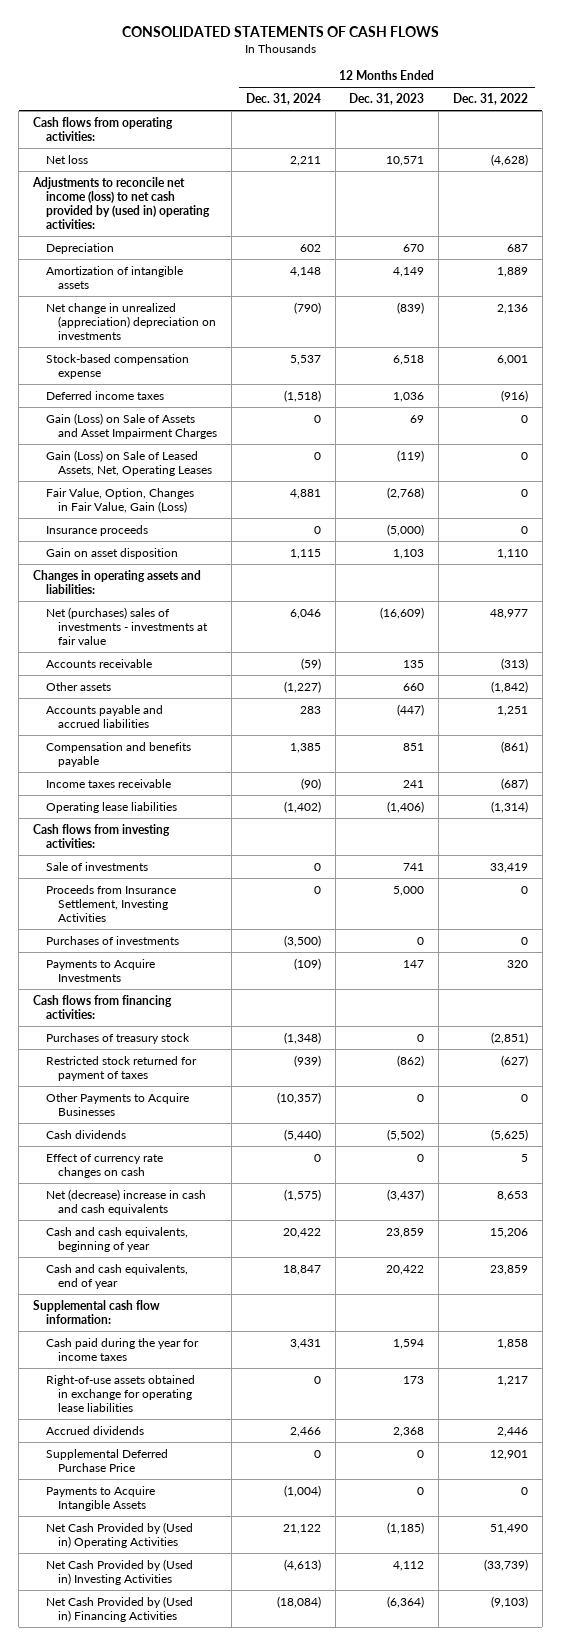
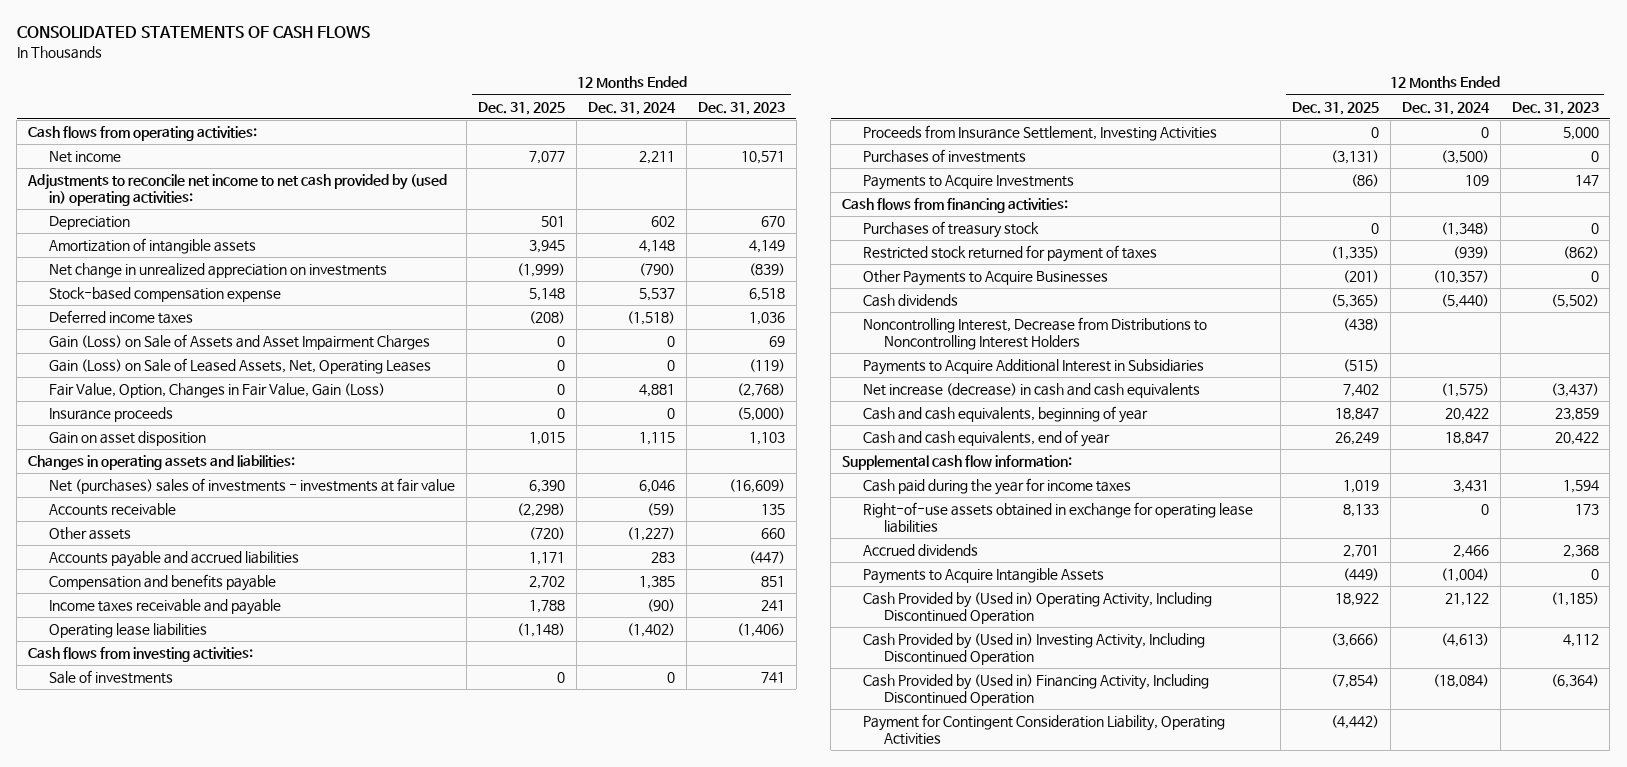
[452,92,528,105] Dec. 31, 2022 -> none
none -> [478,101,566,115] Dec. 31, 2025
[45,154,88,164] Net loss -> [49,151,122,164] Net income
[32,176,210,229] Adjustments to reconcile net income (loss) to net cash provided by (used in) operating activities: -> [27,174,448,207] Adjustments to reconcile net income to net cash provided by (used in) operating activities:
[45,302,217,340] Net change in unrealized (appreciation) depreciation on investments -> [49,263,388,279] Net change in unrealized appreciation on investments
[45,778,171,788] Income taxes receivable -> [49,599,282,616] Income taxes receivable and payable
[293,957,321,970] (109) -> [1464,175,1489,187] 109
[45,1153,163,1178] Effect of currency rate changes on cash -> none
none -> [863,317,1208,351] Noncontrolling Interest, Decrease from Distributions to Noncontrolling Interest Holders
none -> [863,359,1205,376] Payments to Acquire Additional Interest in Subsidiaries
[45,1188,206,1215] Net (decrease) increase in cash and cash equivalents -> [863,383,1201,399] Net increase (decrease) in cash and cash equivalents
[45,1448,168,1472] Supplemental Deferred Purchase Price -> none
[45,1521,193,1548] Net Cash Provided by (Used in) Operating Activities -> [863,592,1213,625] Cash Provided by (Used in) Operating Activity, Including Discontinued Operation
[45,1558,193,1585] Net Cash Provided by (Used in) Investing Activities -> [863,633,1206,666] Cash Provided by (Used in) Investing Activity, Including Discontinued Operation
[45,1595,193,1622] Net Cash Provided by (Used in) Financing Activities -> [863,674,1210,707] Cash Provided by (Used in) Financing Activity, Including Discontinued Operation
none -> [863,714,1226,746] Payment for Contingent Consideration Liability, Operating Activities

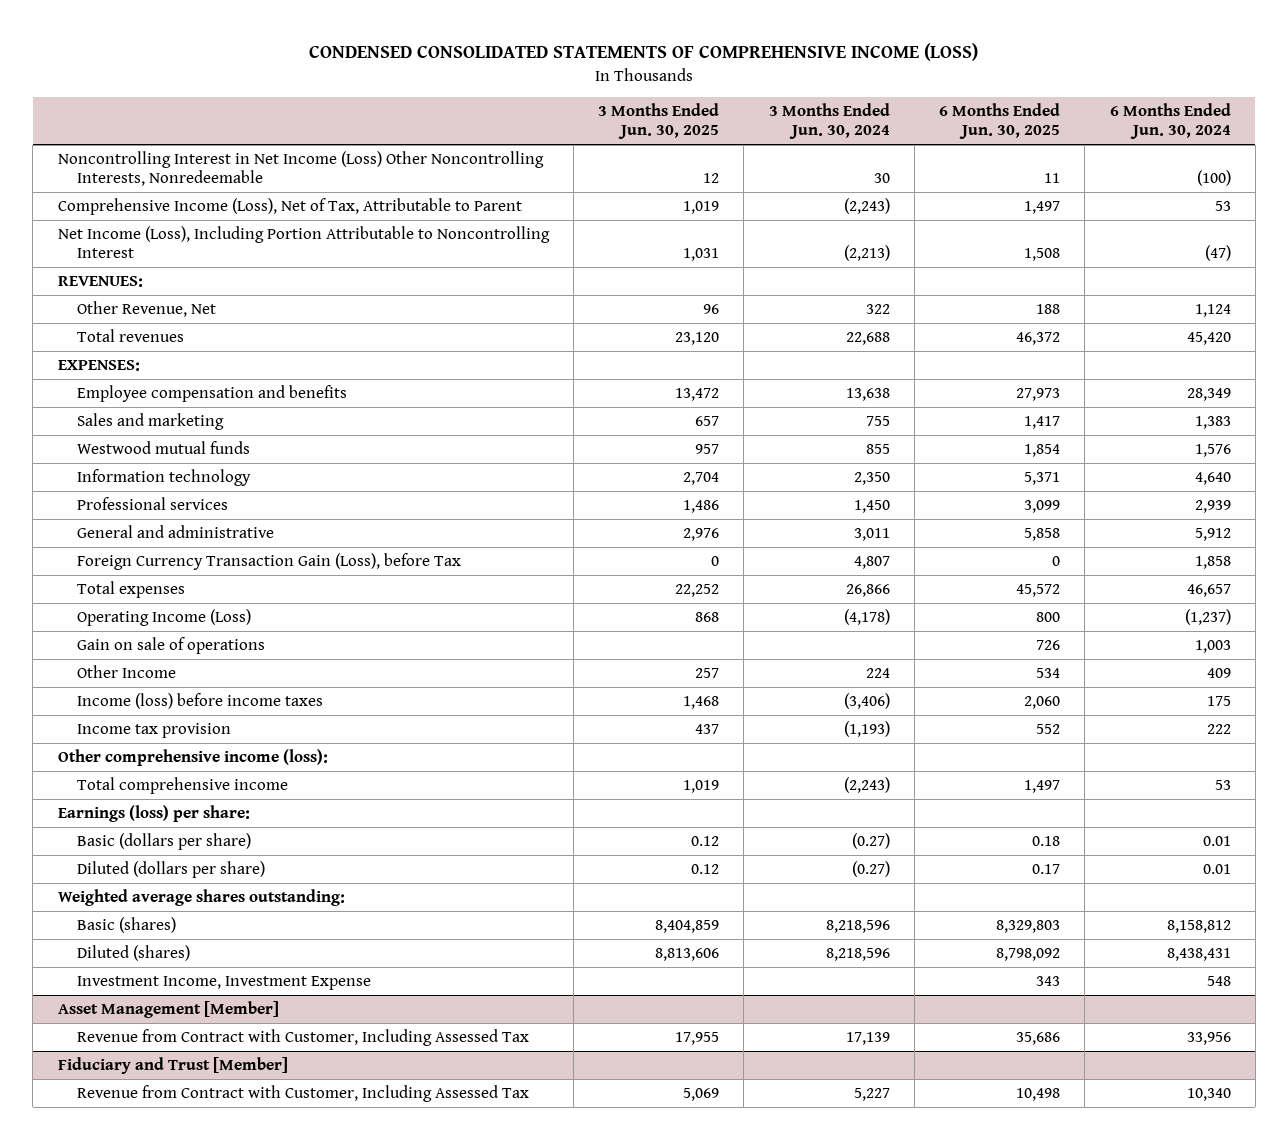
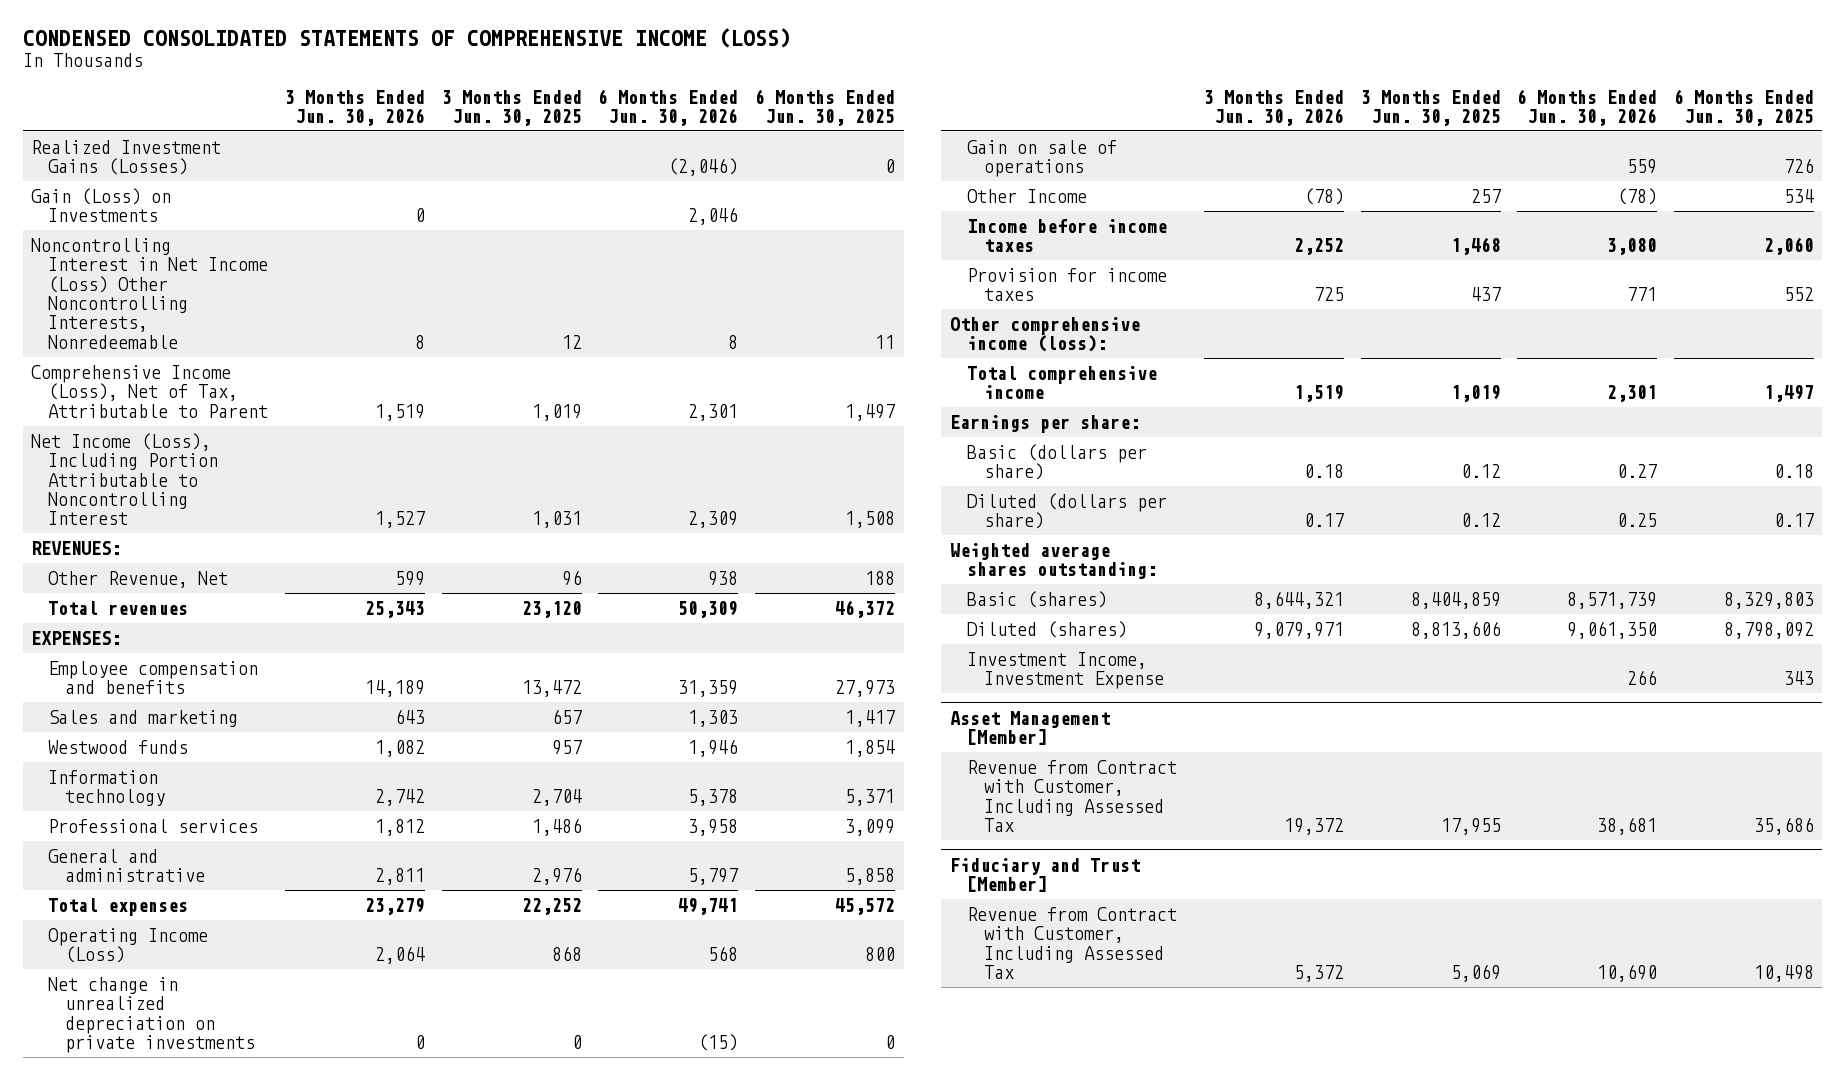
[768,103,890,140] 3 Months Ended Jun. 30, 2024 -> none
[1109,103,1231,140] 6 Months Ended Jun. 30, 2024 -> none
none -> [284,89,425,126] 3 Months Ended Jun. 30, 2026
none -> [598,88,739,126] 6 Months Ended Jun. 30, 2026
none -> [30,139,221,176] Realized Investment Gains (Losses)
none -> [30,187,171,223] Gain (Loss) on Investments
[76,440,250,454] Westwood mutual funds -> [48,739,189,754] Westwood funds
[76,552,461,570] Foreign Currency Transaction Gain (Loss), before Tax -> none
none -> [48,976,256,1053] Net change in unrealized depreciation on private investments
[76,692,323,709] Income (loss) before income taxes -> [967,218,1168,253] Income before income taxes
[76,722,231,738] Income tax provision -> [967,267,1168,302] Provision for income taxes
[57,804,250,822] Earnings (loss) per share: -> [949,414,1140,433] Earnings per share:

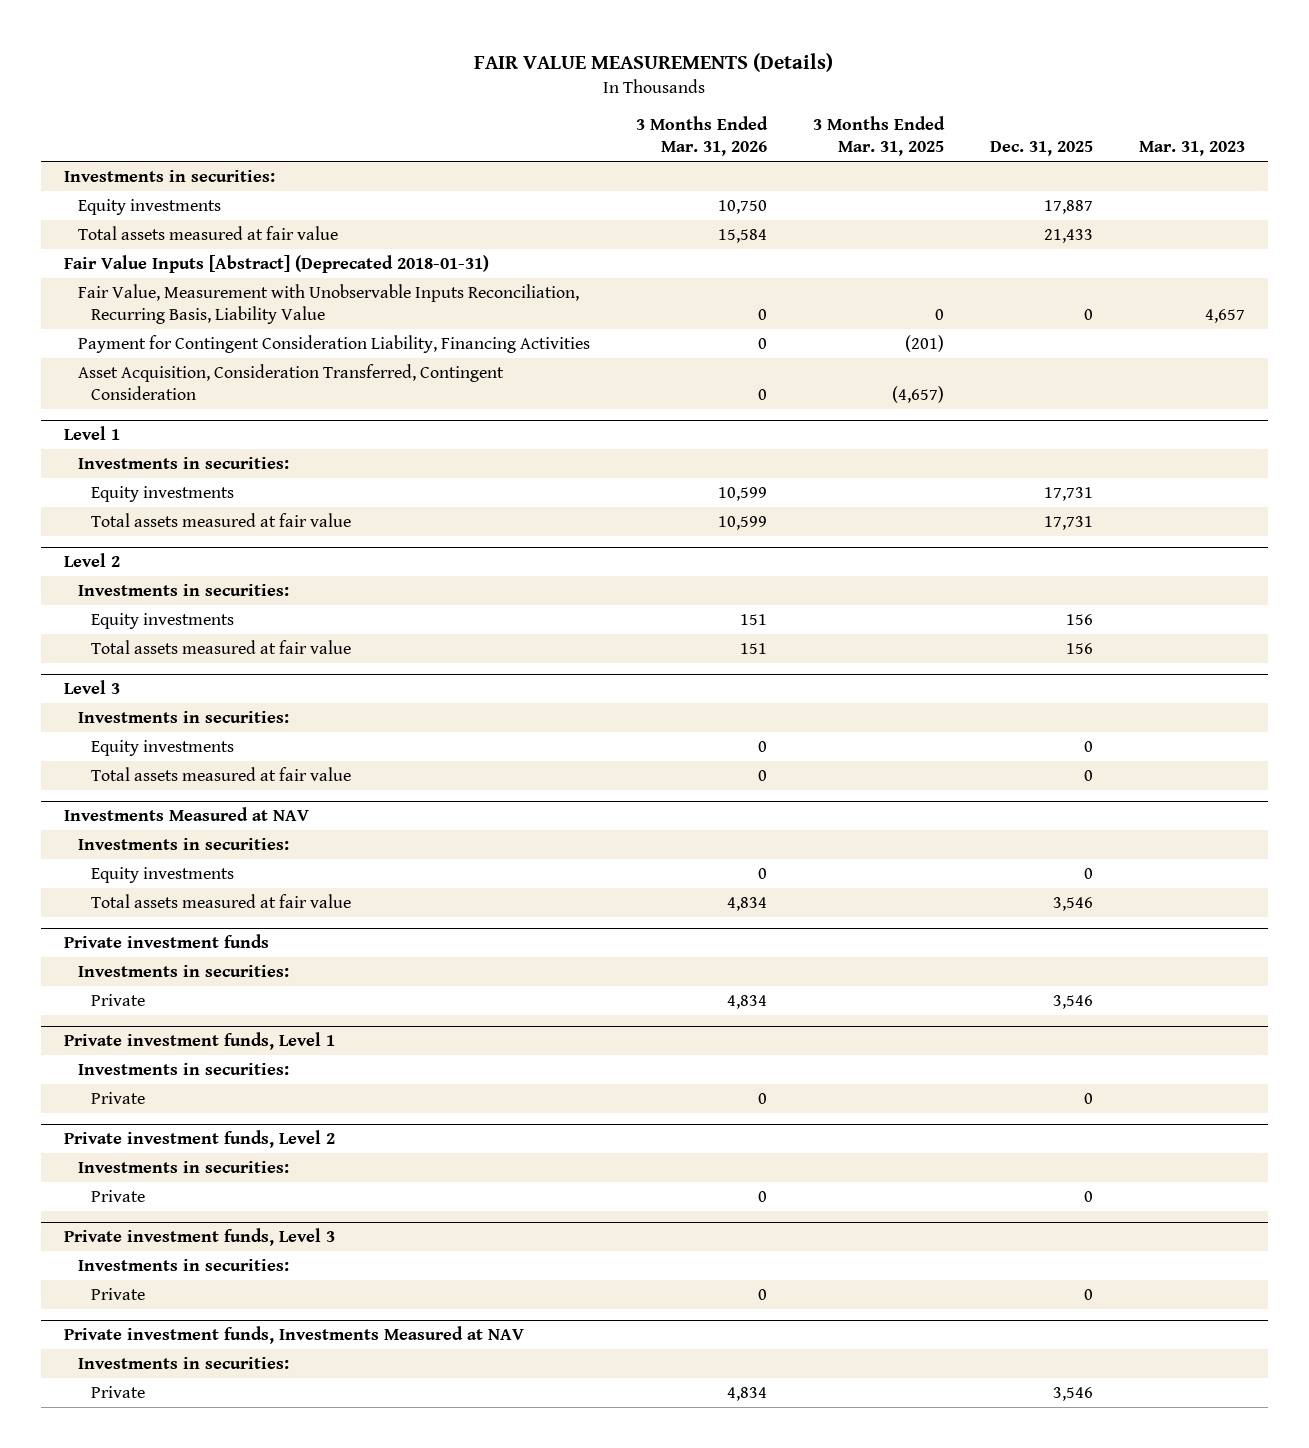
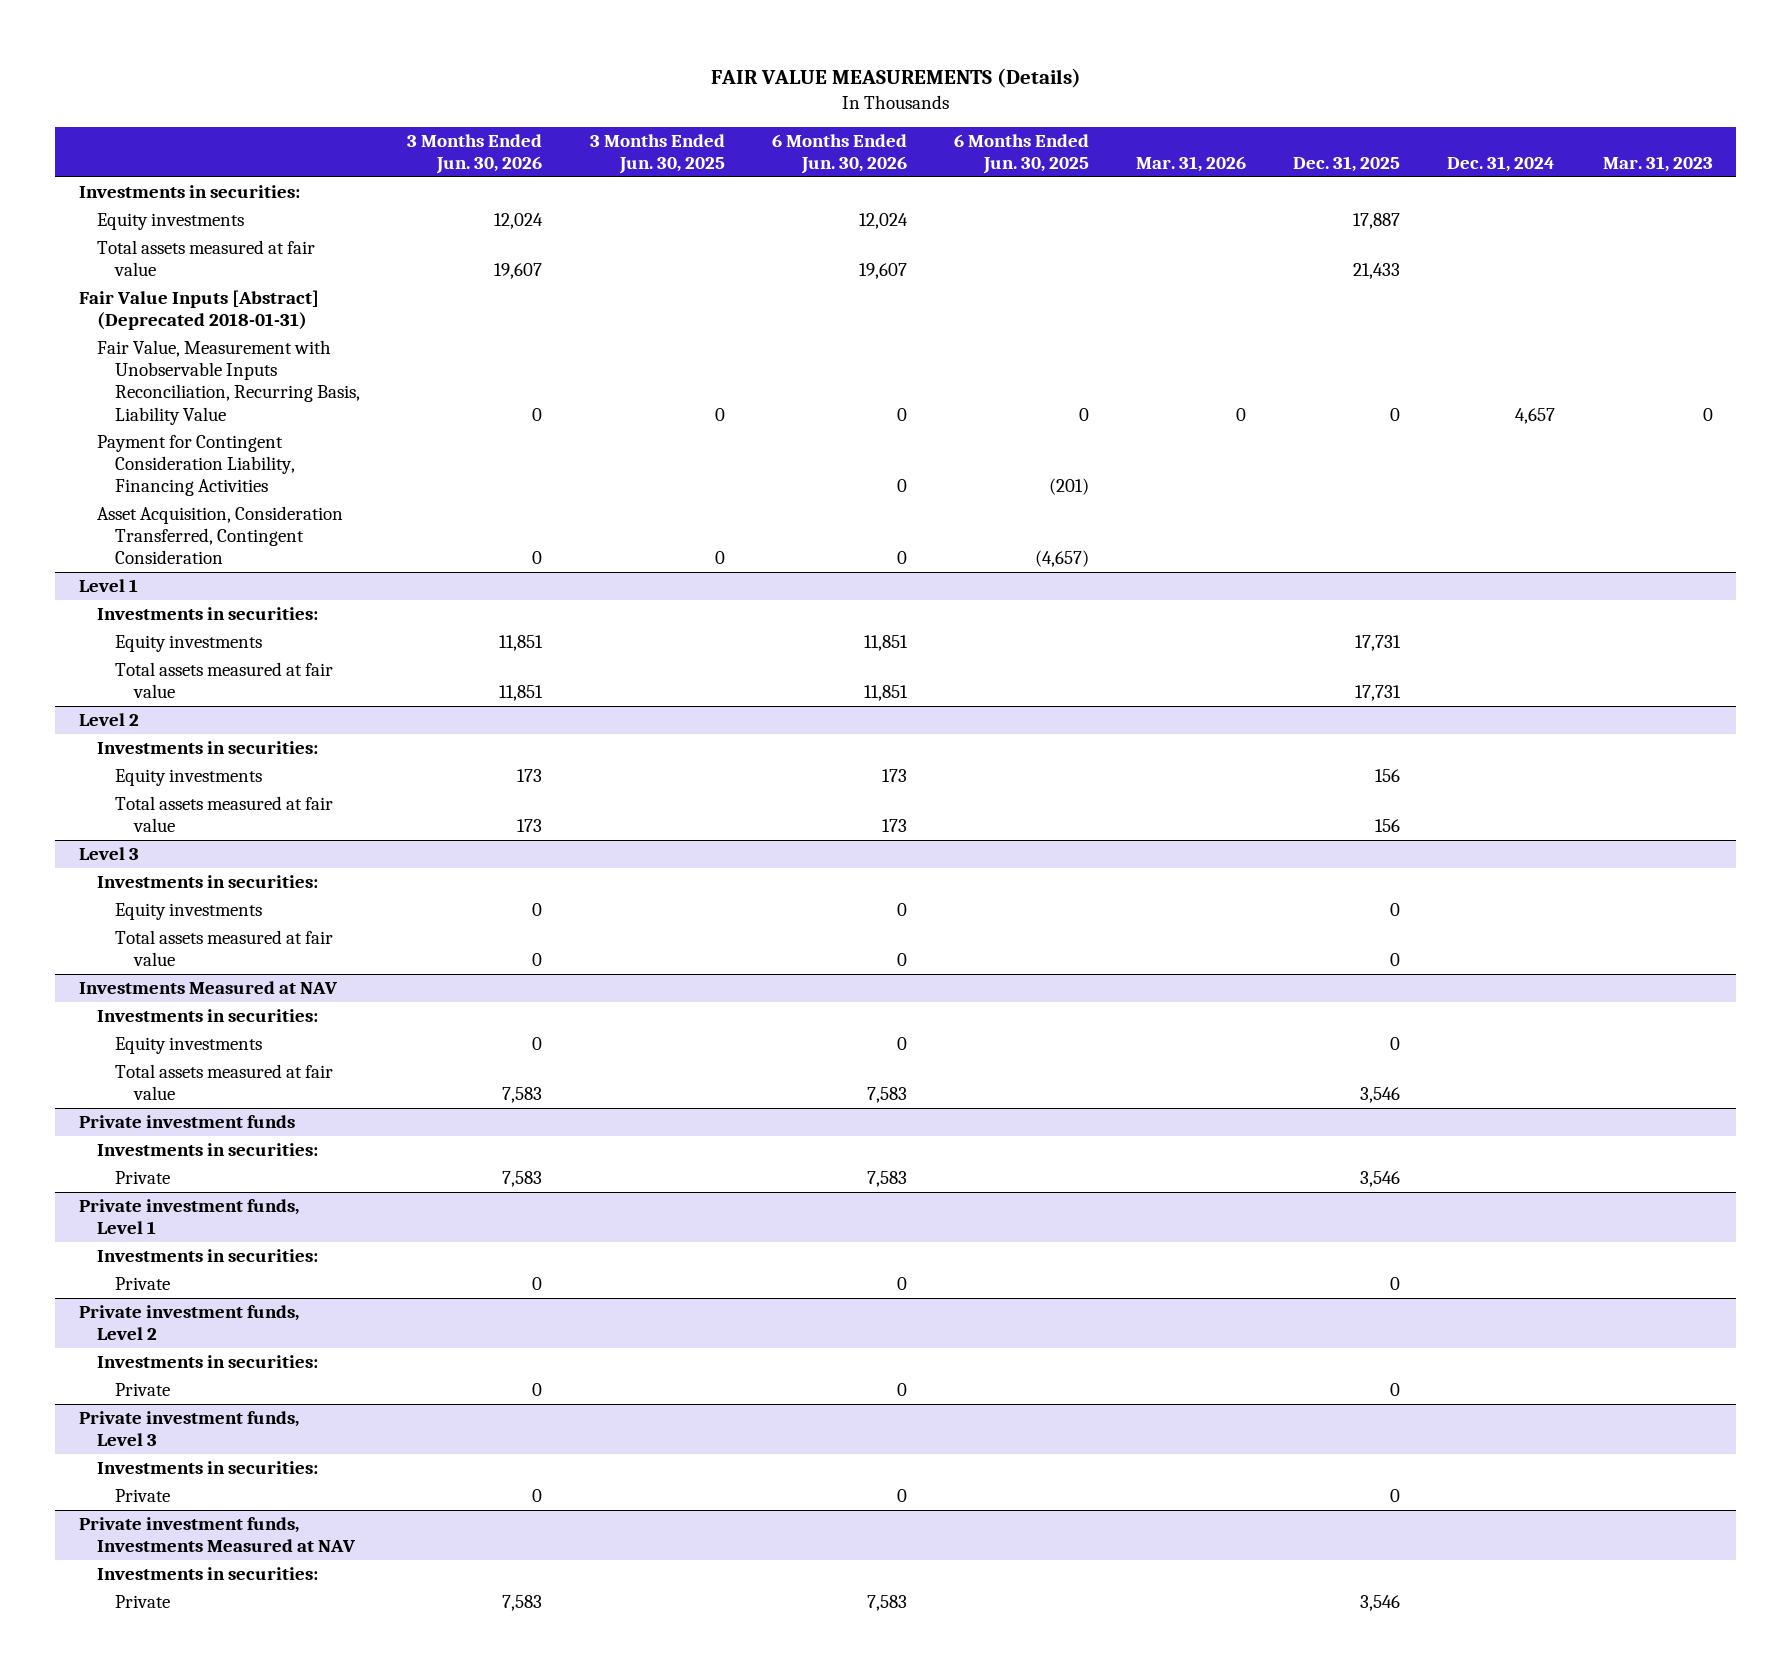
[635,116,768,157] 3 Months Ended Mar. 31, 2026 -> none
[812,116,945,157] 3 Months Ended Mar. 31, 2025 -> none
none -> [407,134,543,175] 3 Months Ended Jun. 30, 2026
none -> [589,134,725,175] 3 Months Ended Jun. 30, 2025
none -> [771,134,907,175] 6 Months Ended Jun. 30, 2026
none -> [953,134,1089,175] 6 Months Ended Jun. 30, 2025
none -> [1136,156,1247,173] Mar. 31, 2026
none -> [1447,156,1556,173] Dec. 31, 2024
[1204,309,1245,324] 4,657 -> [1702,407,1713,421] 0

